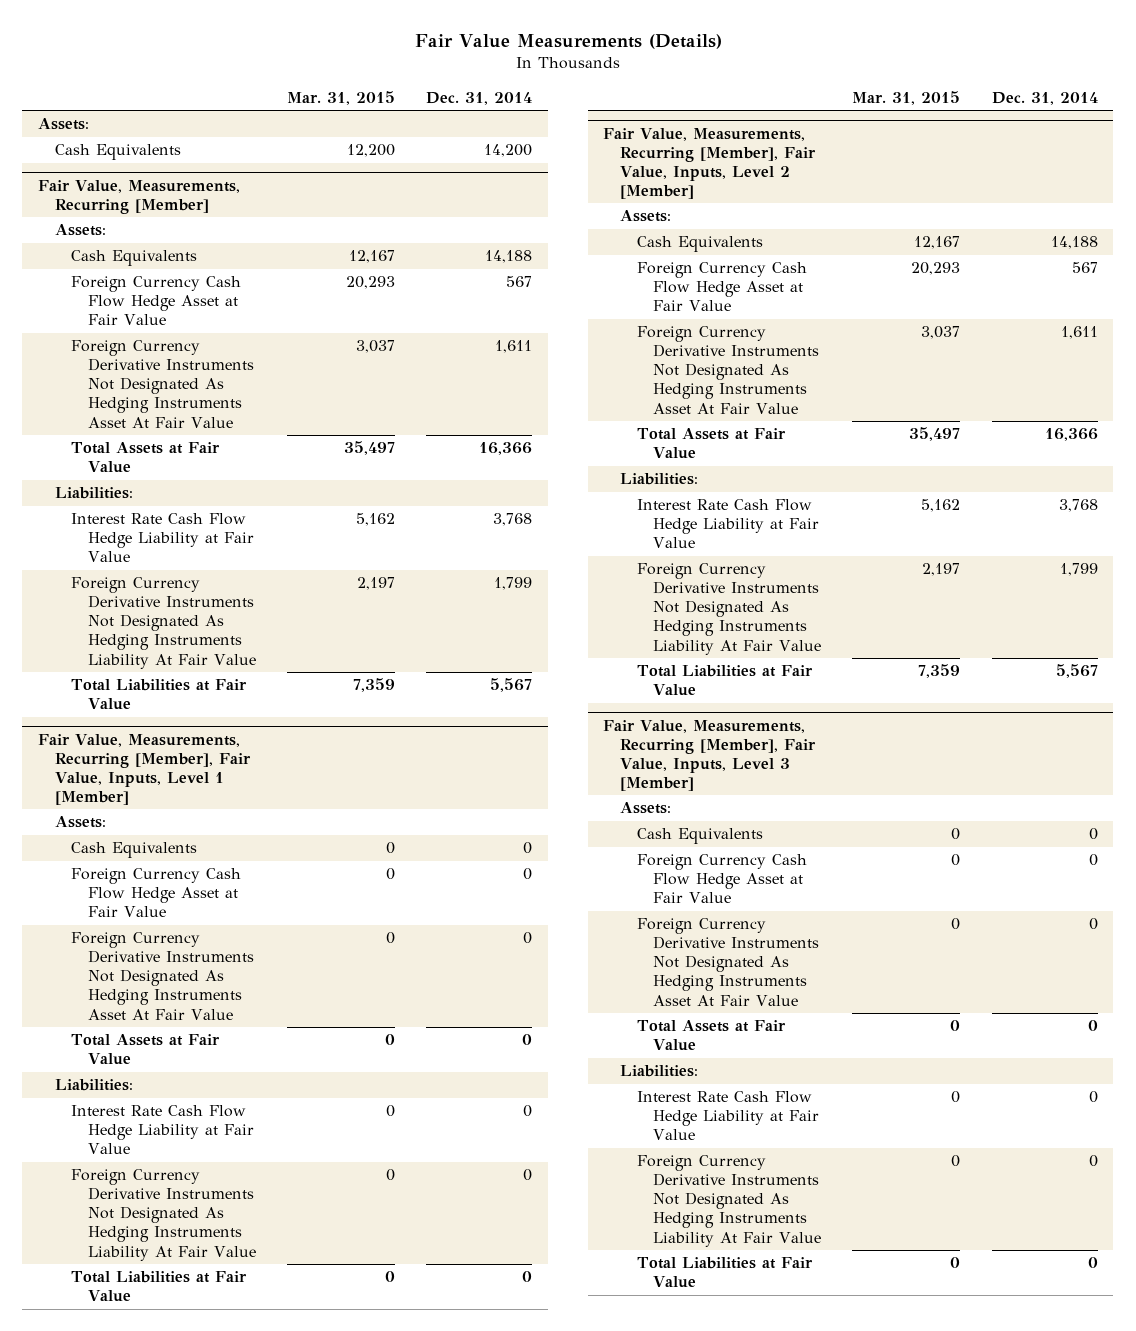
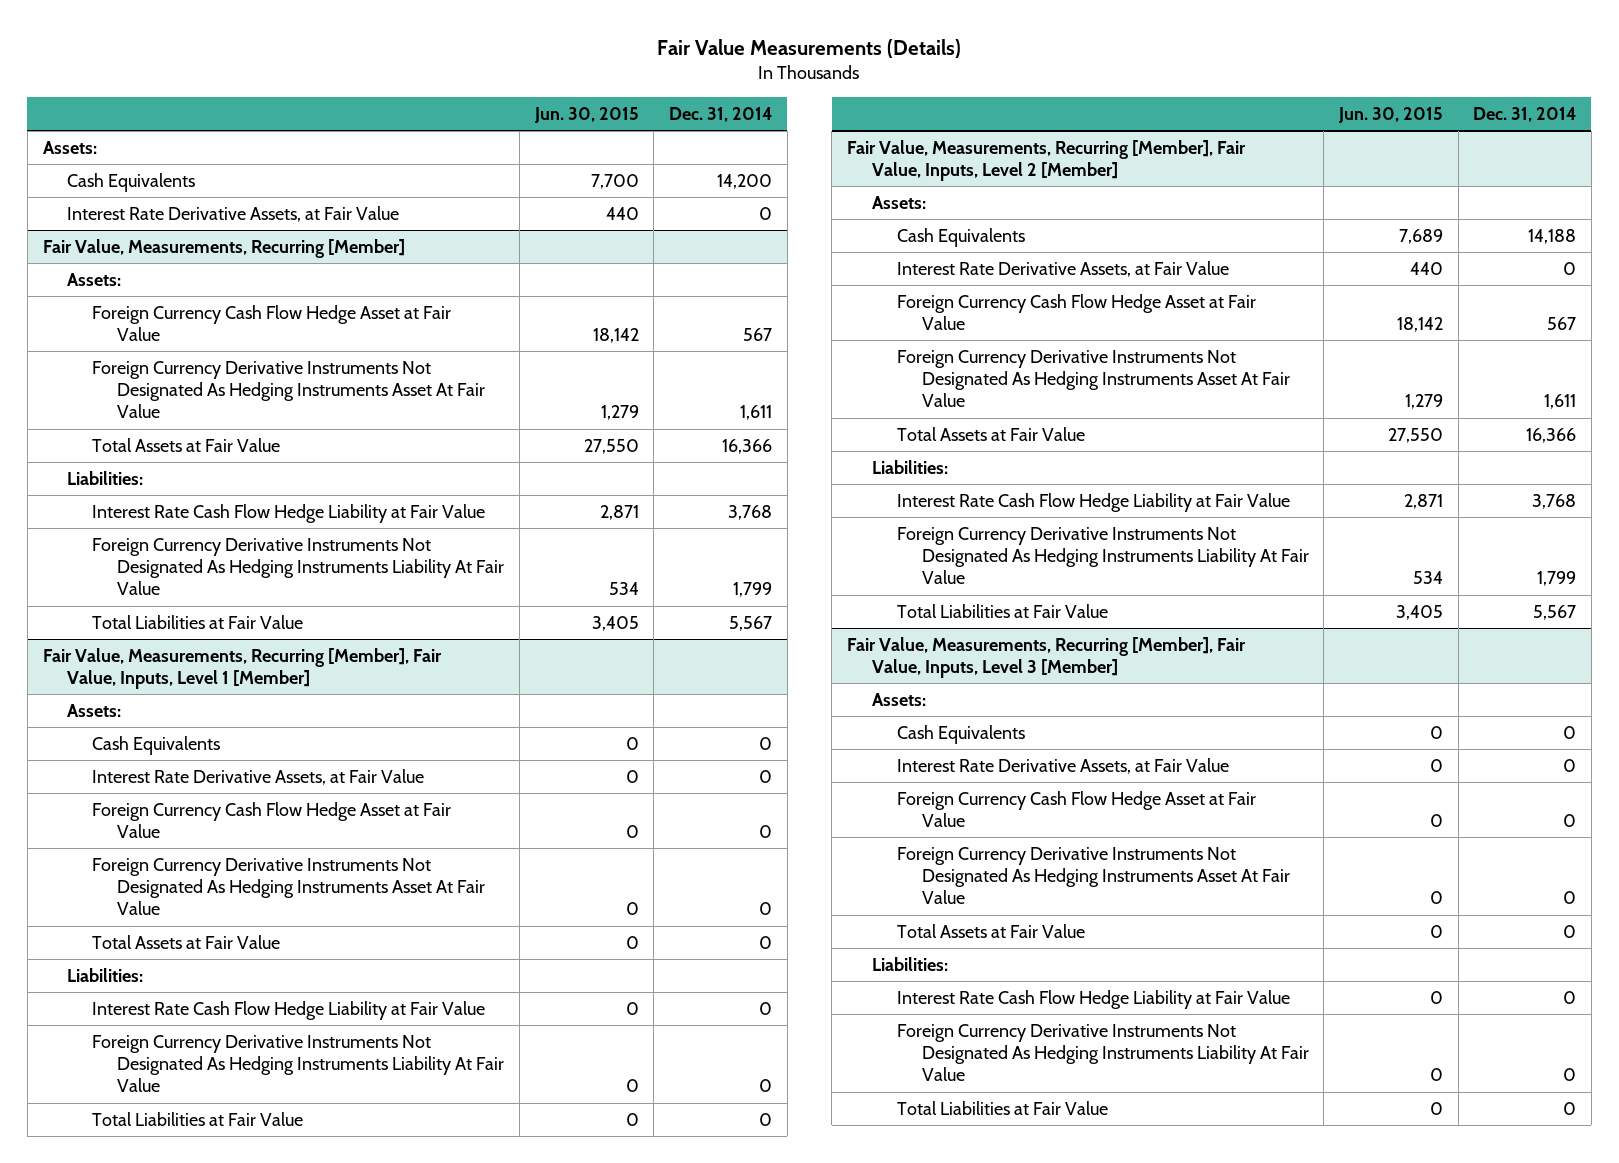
[287,90,396,105] Mar. 31, 2015 -> none
none -> [533,106,639,123] Jun. 30, 2015
none -> [67,205,400,222] Interest Rate Derivative Assets, at Fair Value
[71,250,198,267] Cash Equivalents -> none
none -> [92,768,425,785] Interest Rate Derivative Assets, at Fair Value
none -> [896,260,1229,277] Interest Rate Derivative Assets, at Fair Value
none -> [896,757,1229,774] Interest Rate Derivative Assets, at Fair Value

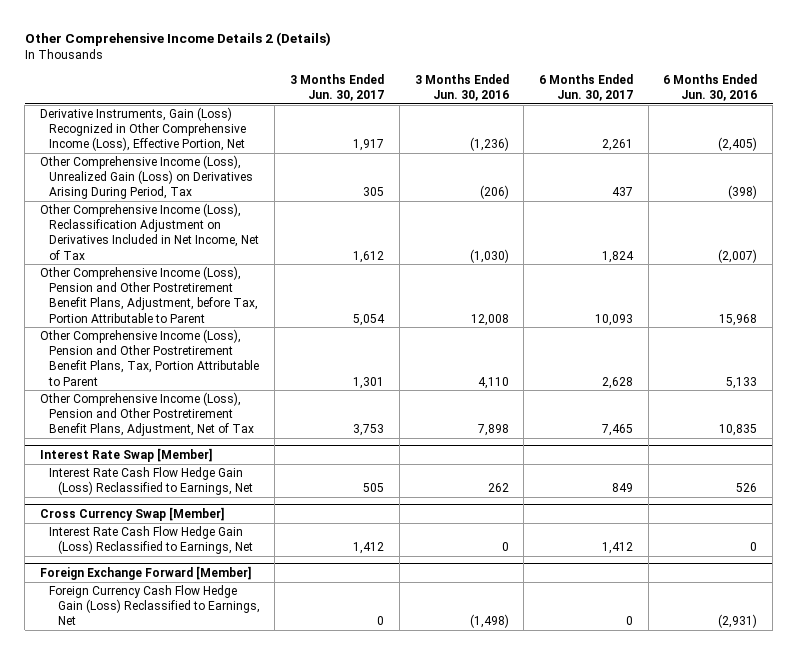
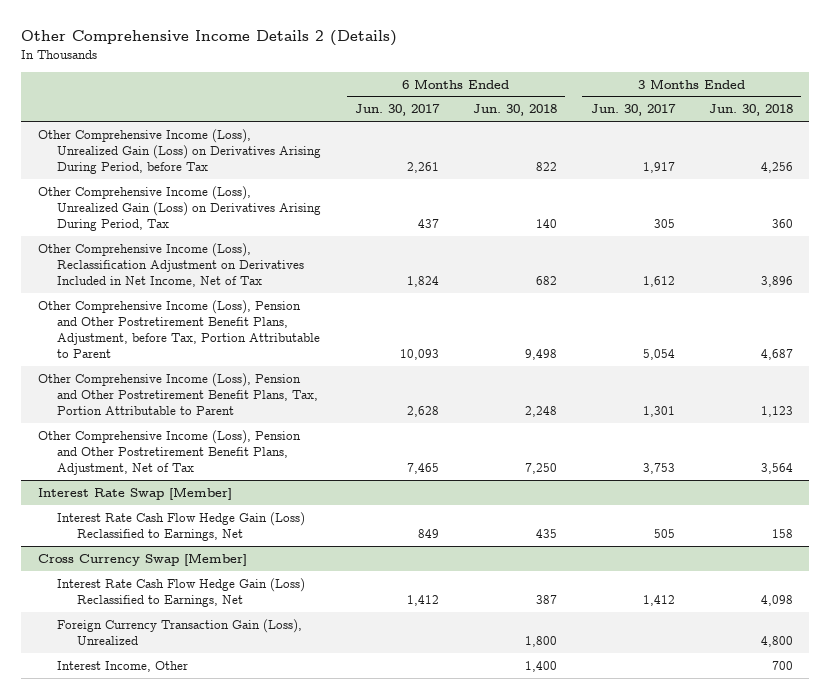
[414,73,509,102] 3 Months Ended Jun. 30, 2016 -> none
[663,73,758,102] 6 Months Ended Jun. 30, 2016 -> none
none -> [472,104,557,117] Jun. 30, 2018
none -> [708,104,793,117] Jun. 30, 2018
[39,107,246,152] Derivative Instruments, Gain (Loss) Recognized in Other Comprehensive Income (Loss), Effective Portion, Net -> [38,128,322,174] Other Comprehensive Income (Loss), Unrealized Gain (Loss) on Derivatives Arising During Period, before Tax
[39,565,251,580] Foreign Exchange Forward [Member] -> none
[48,585,260,626] Foreign Currency Cash Flow Hedge Gain (Loss) Reclassified to Earnings, Net -> none
none -> [57,618,303,645] Foreign Currency Transaction Gain (Loss), Unrealized
none -> [57,660,189,672] Interest Income, Other

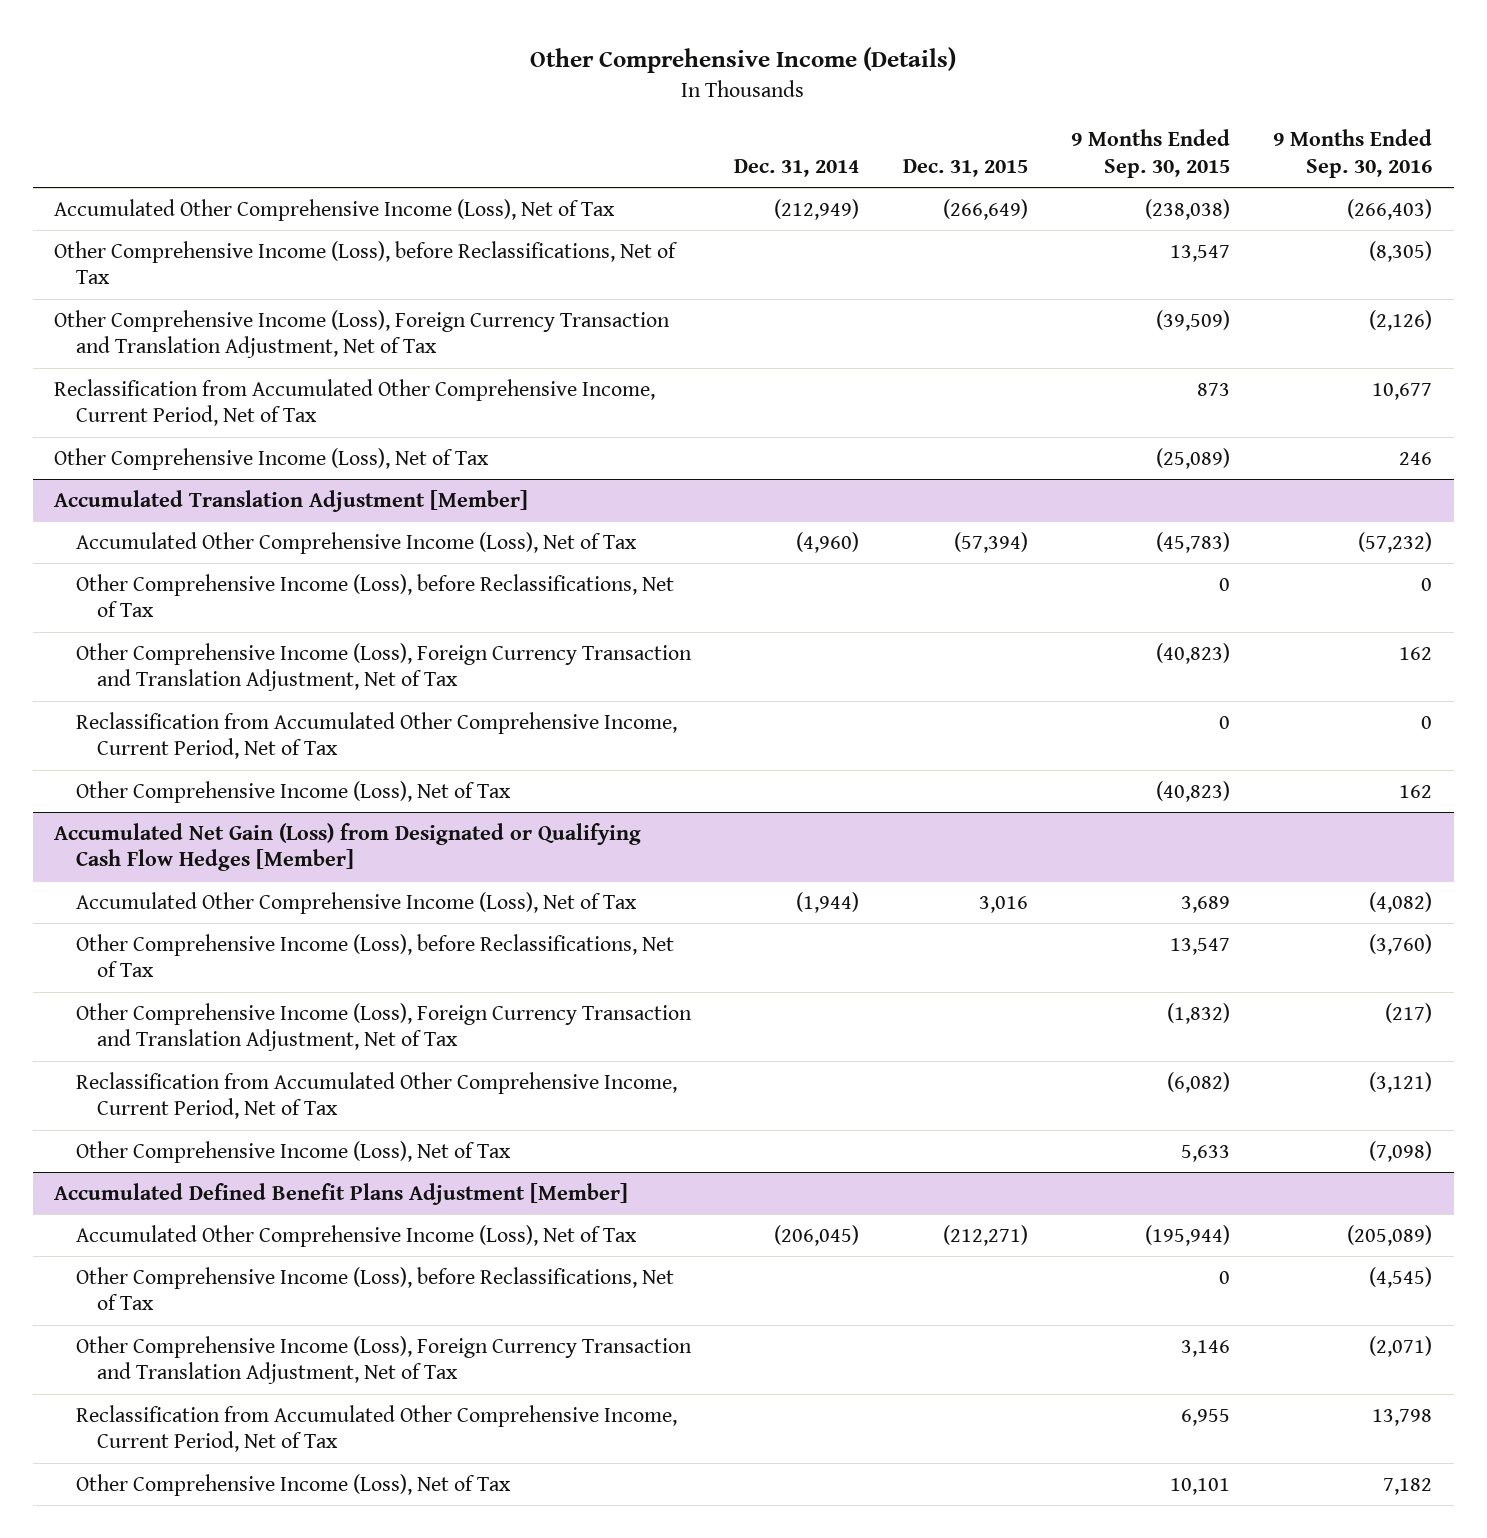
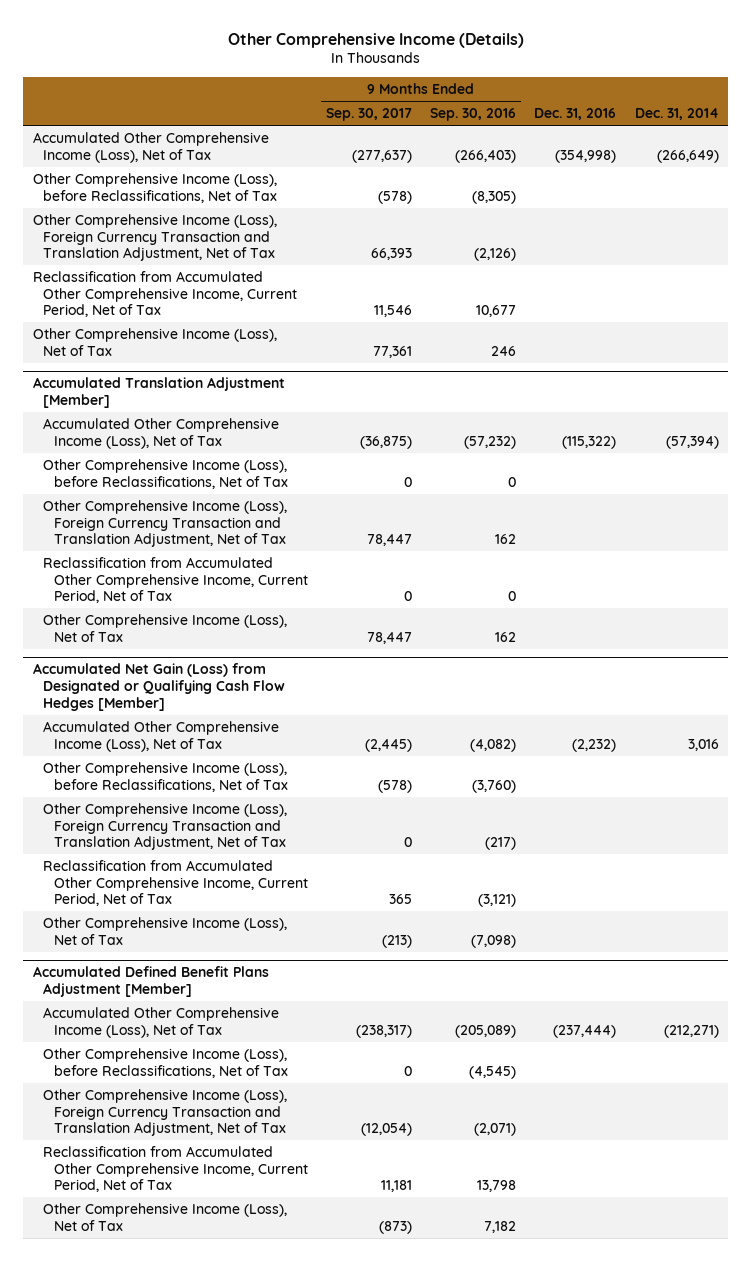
[902,158,1028,177] Dec. 31, 2015 -> none
[1070,129,1230,178] 9 Months Ended Sep. 30, 2015 -> none
none -> [325,108,412,122] Sep. 30, 2017
none -> [534,108,617,121] Dec. 31, 2016
[774,199,860,221] (212,949) -> [656,149,719,163] (266,649)
[796,532,860,554] (4,960) -> [665,435,719,449] (57,394)
[796,892,860,914] (1,944) -> [687,738,719,751] 3,016
[774,1225,860,1247] (206,045) -> [663,1024,719,1038] (212,271)

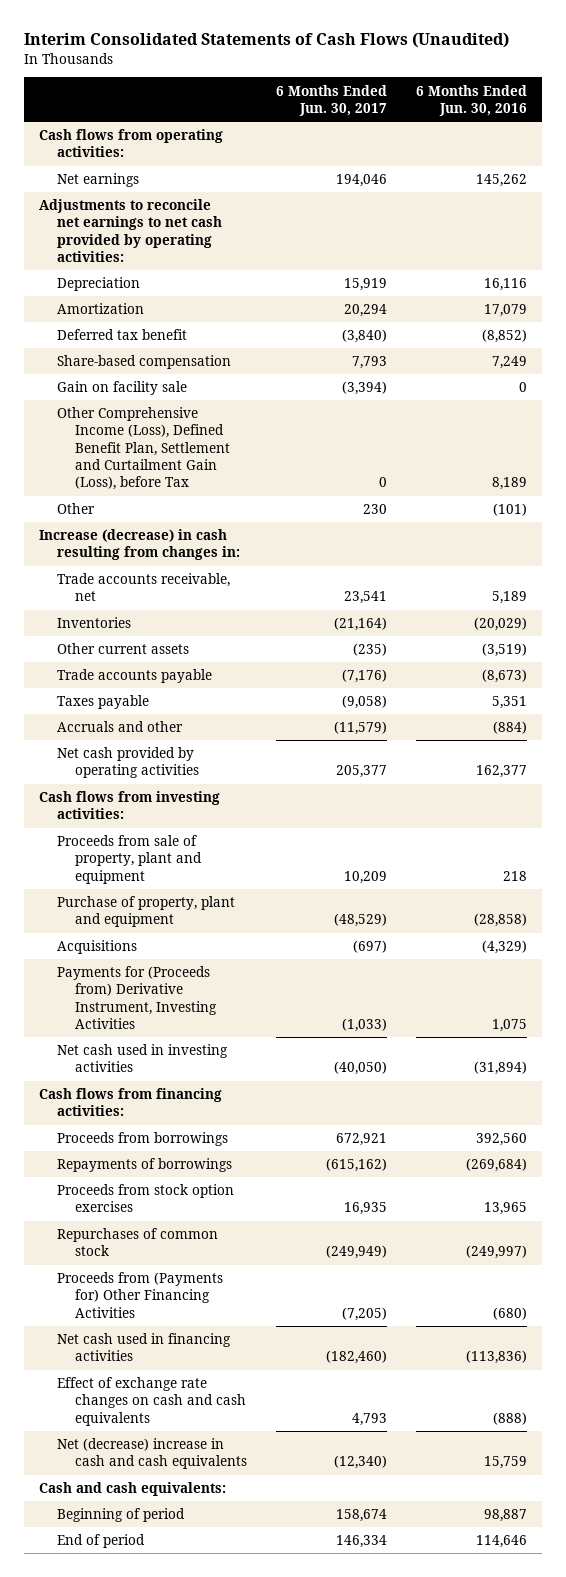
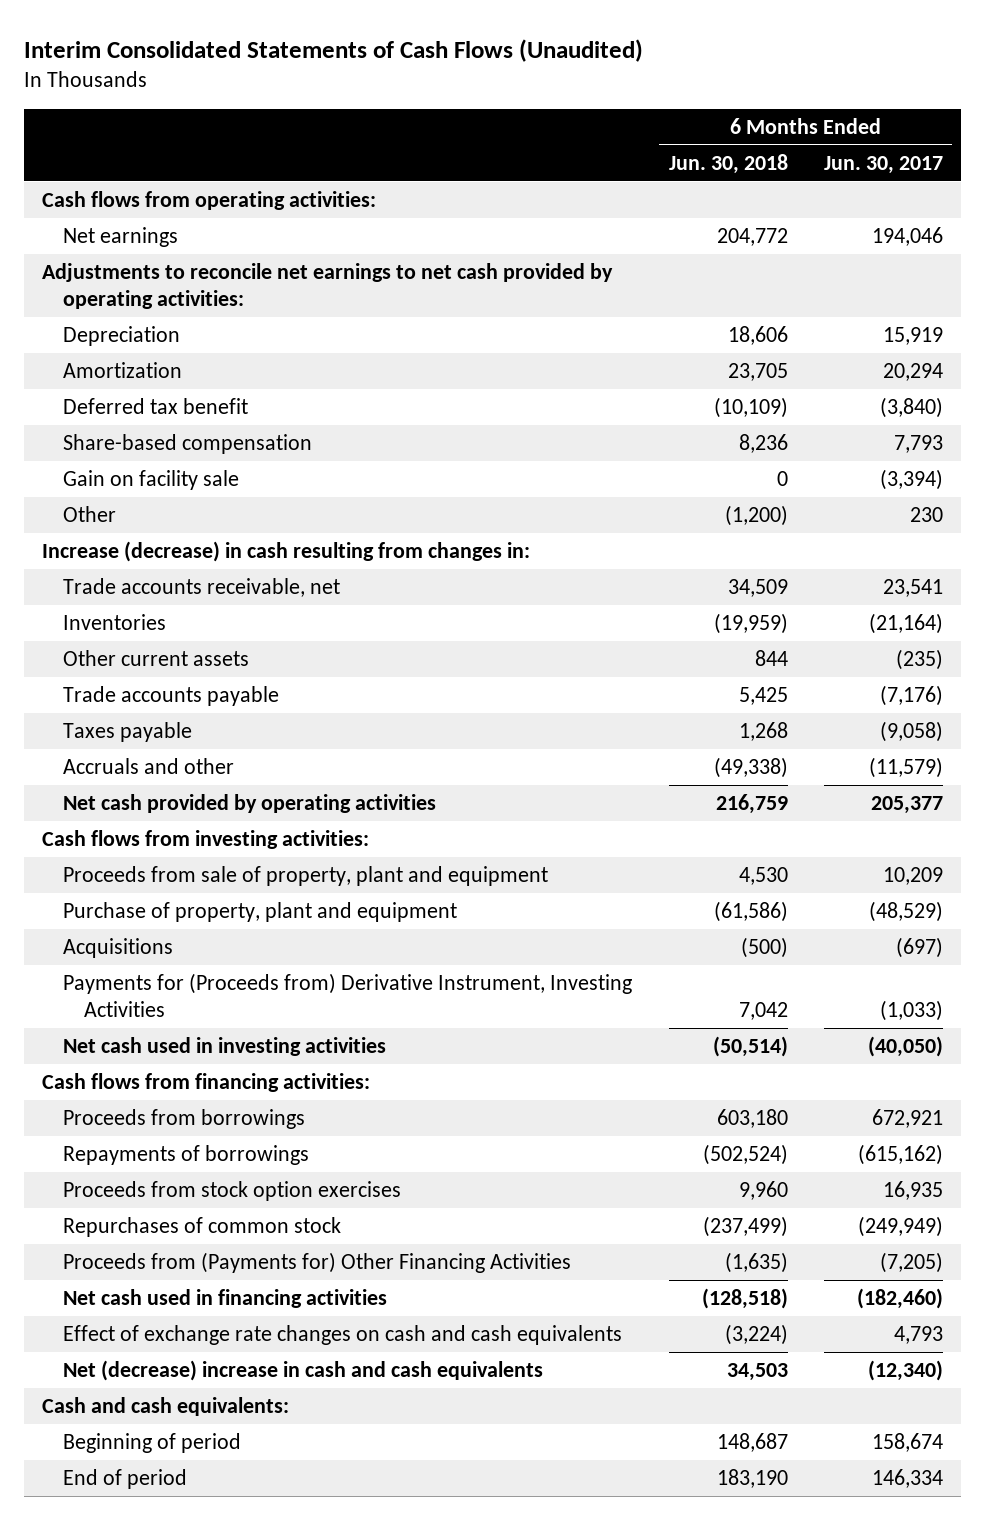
[416,84,528,116] 6 Months Ended Jun. 30, 2016 -> none
none -> [668,153,788,174] Jun. 30, 2018
[56,407,230,491] Other Comprehensive Income (Loss), Defined Benefit Plan, Settlement and Curtailment Gain (Loss), before Tax -> none

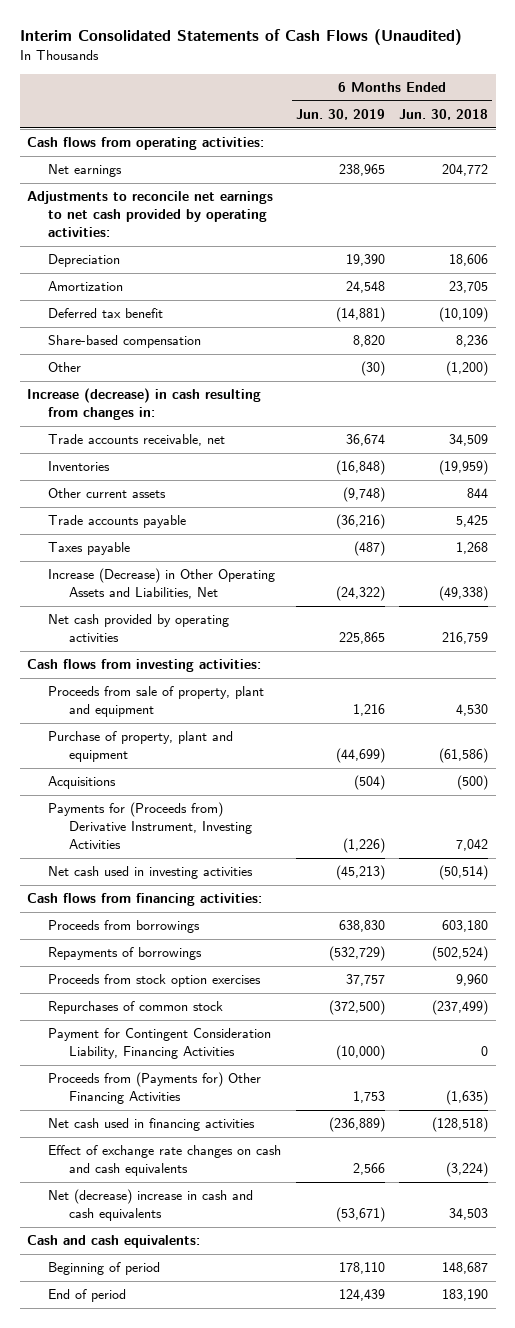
[823,155,943,174] Jun. 30, 2017 -> none
none -> [295,109,385,121] Jun. 30, 2019
[63,470,240,491] Gain on facility sale -> none
[63,758,235,775] Accruals and other -> [47,568,275,600] Increase (Decrease) in Other Operating Assets and Liabilities, Net
none -> [47,1028,271,1060] Payment for Contingent Consideration Liability, Financing Activities

